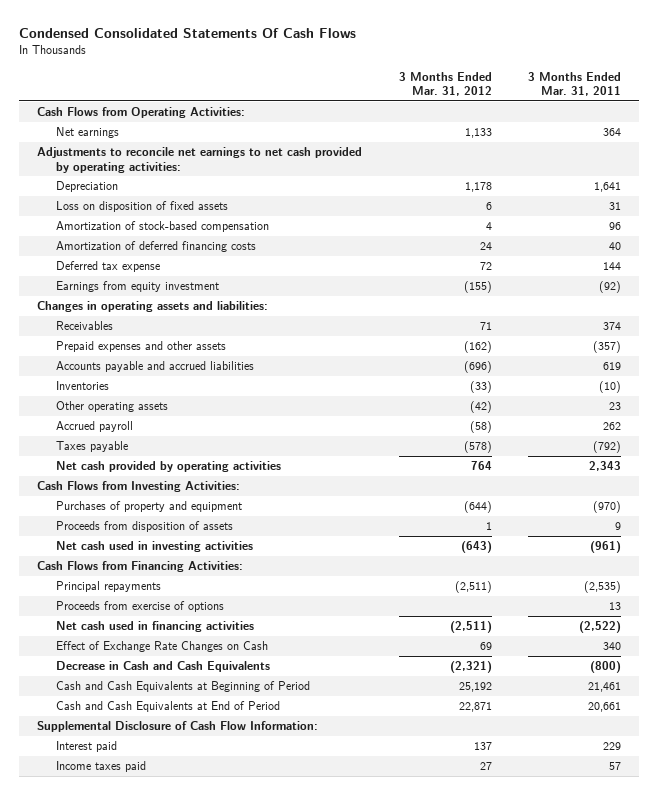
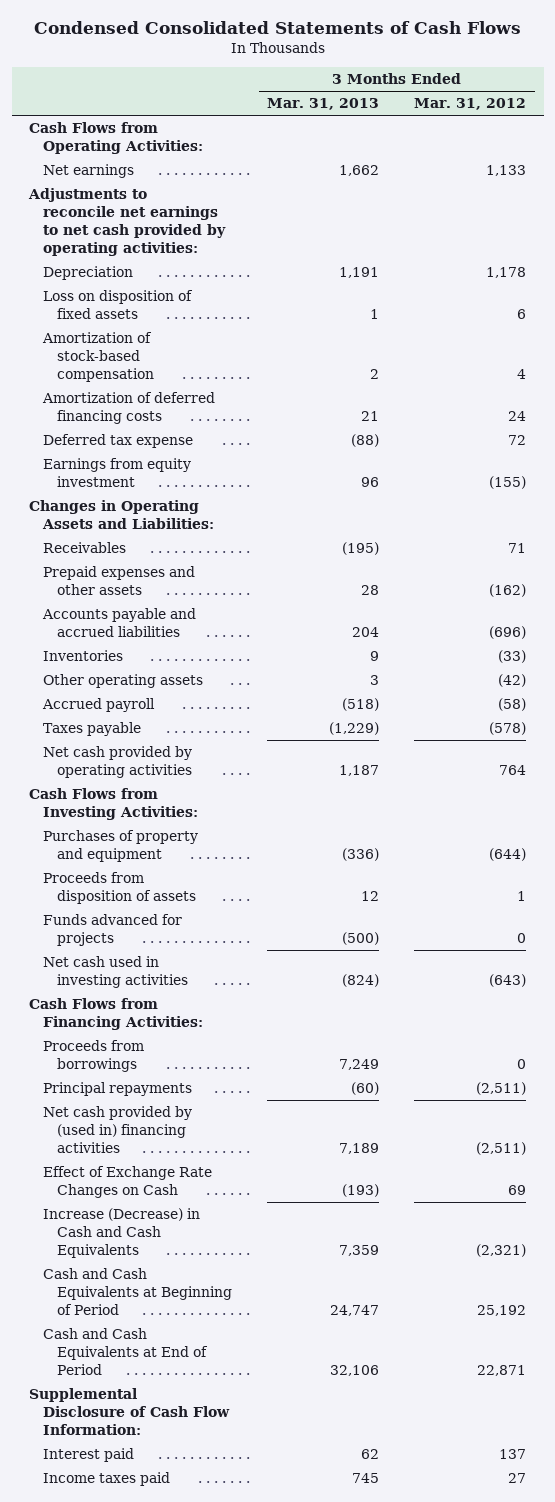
[19,27,357,38] Condensed Consolidated Statements Of Cash Flows -> [33,20,521,34] Condensed Consolidated Statements of Cash Flows
[528,71,622,97] 3 Months Ended Mar. 31, 2011 -> none
none -> [267,98,380,111] Mar. 31, 2013
[37,301,269,313] Changes in operating assets and liabilities: -> [29,500,215,530] Changes in Operating Assets and Liabilities:
none -> [43,914,183,947] Funds advanced for projects
none -> [43,1040,145,1073] Proceeds from borrowings
[56,601,225,613] Proceeds from exercise of options -> none
[56,621,255,633] Net cash used in financing activities -> [43,1106,193,1153] Net cash provided by (used in) financing activities
[56,661,271,673] Decrease in Cash and Cash Equivalents -> [43,1208,201,1258] Increase (Decrease) in Cash and Cash Equivalents

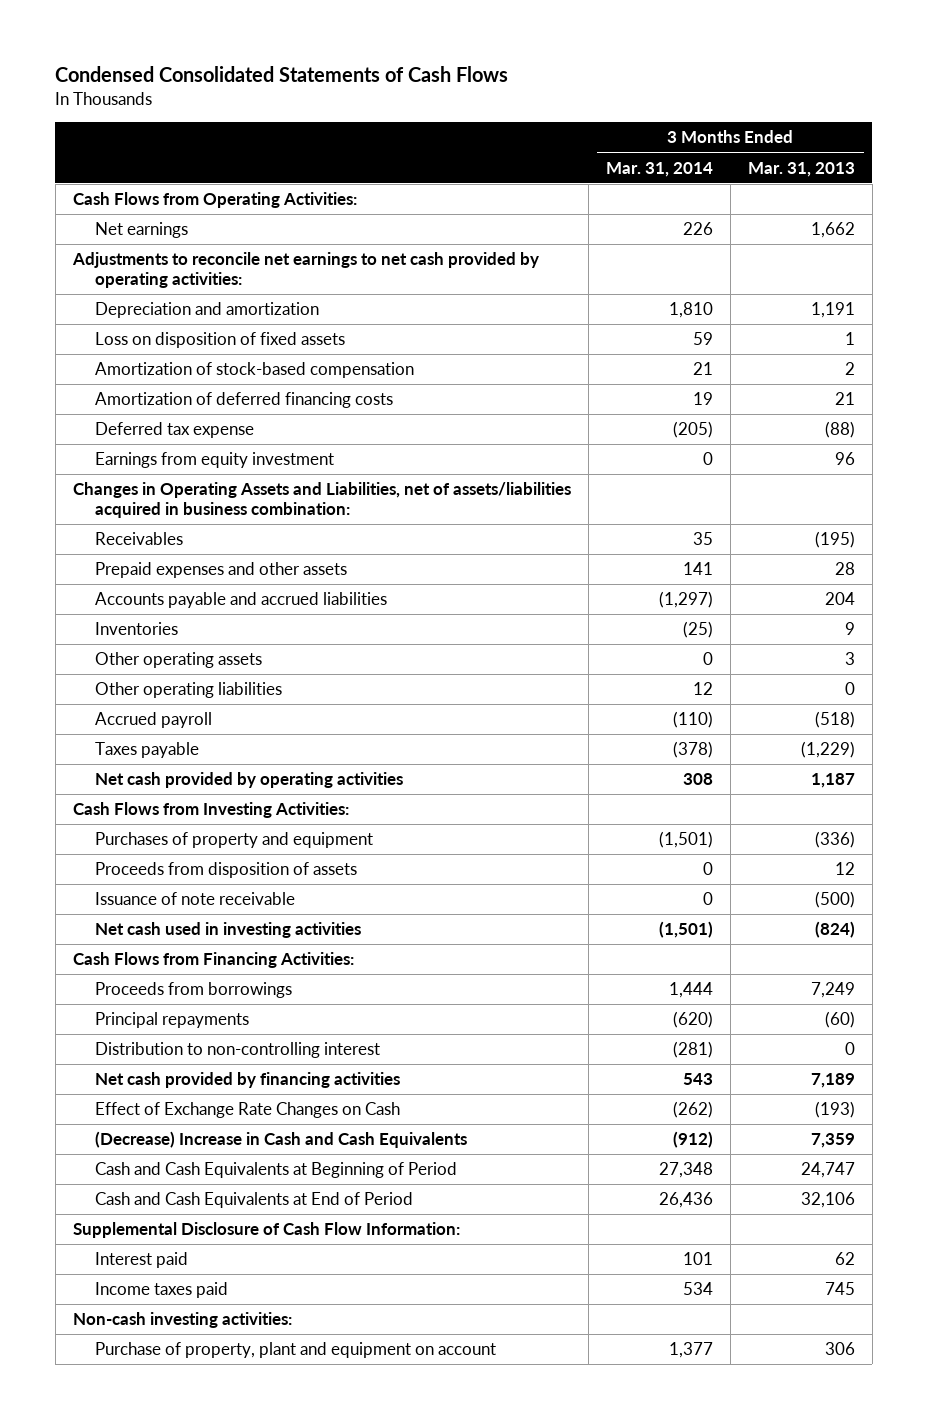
[414,98,527,111] Mar. 31, 2012 -> none
none -> [605,161,713,177] Mar. 31, 2014
[43,266,134,281] Depreciation -> [94,302,319,319] Depreciation and amortization
[29,500,215,530] Changes in Operating Assets and Liabilities: -> [72,482,571,519] Changes in Operating Assets and Liabilities, net of assets/liabilities acquired in business combination:
none -> [94,682,282,699] Other operating liabilities
[43,914,183,947] Funds advanced for projects -> none
none -> [94,892,295,906] Issuance of note receivable
none -> [94,1042,380,1059] Distribution to non-controlling interest
[43,1106,193,1153] Net cash provided by (used in) financing activities -> [94,1072,400,1089] Net cash provided by financing activities
[43,1208,201,1258] Increase (Decrease) in Cash and Cash Equivalents -> [94,1131,467,1149] (Decrease) Increase in Cash and Cash Equivalents
none -> [72,1312,292,1329] Non-cash investing activities:
none -> [94,1342,496,1359] Purchase of property, plant and equipment on account

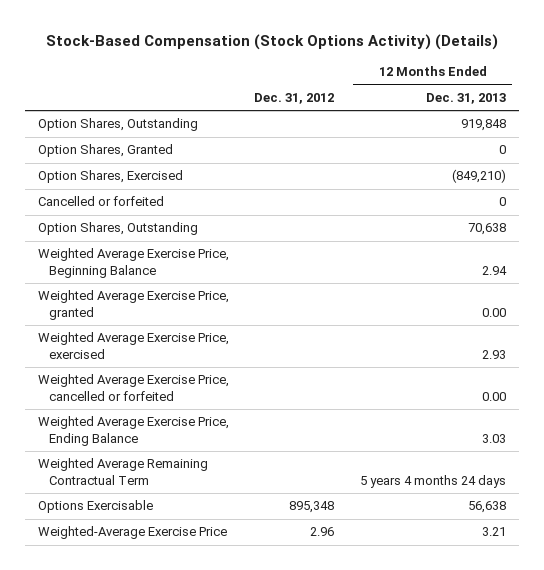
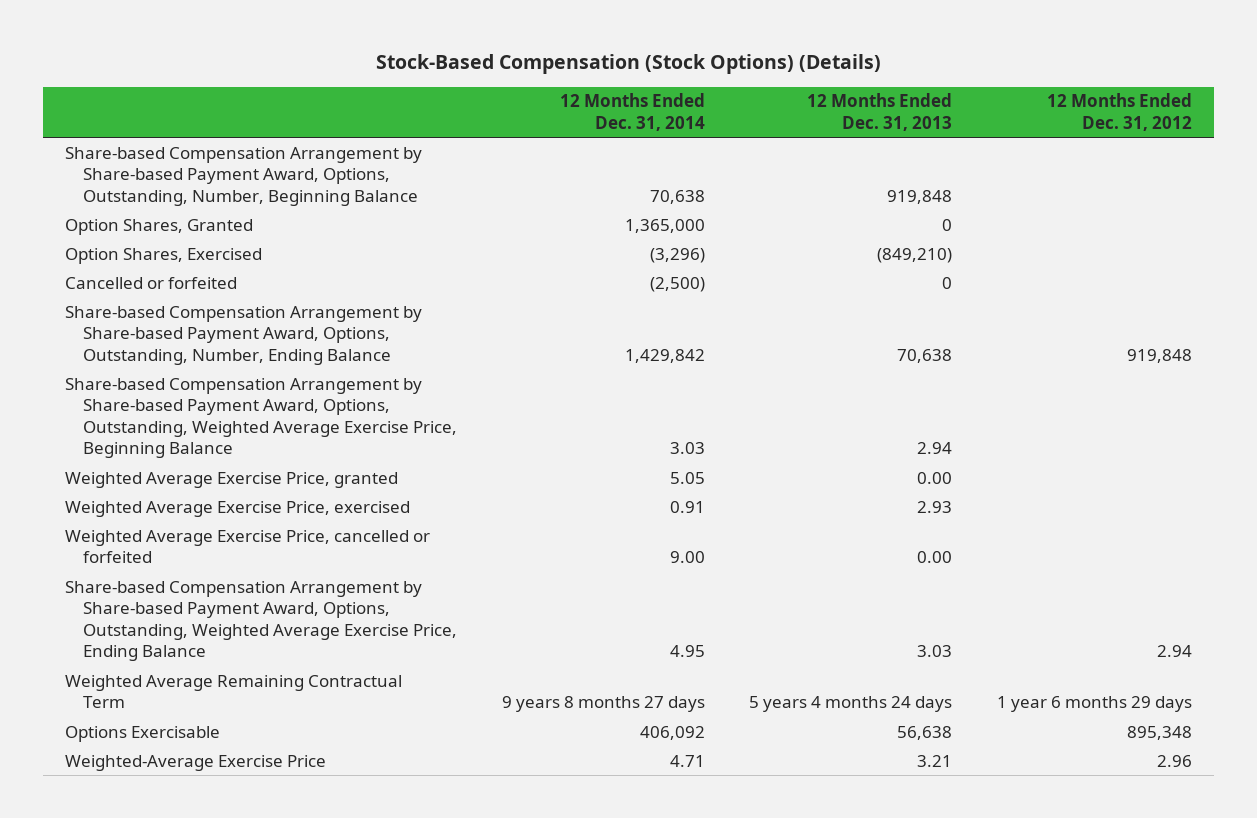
[45,33,498,50] Stock-Based Compensation (Stock Options Activity) (Details) -> [375,54,881,75] Stock-Based Compensation (Stock Options) (Details)
[254,93,335,105] Dec. 31, 2012 -> none
none -> [559,93,705,131] 12 Months Ended Dec. 31, 2014
none -> [1047,93,1193,131] 12 Months Ended Dec. 31, 2012
[37,118,198,132] Option Shares, Outstanding -> [65,146,423,206] Share-based Compensation Arrangement by Share-based Payment Award, Options, Outstanding, Number, Beginning Balance
[37,222,198,236] Option Shares, Outstanding -> [65,305,423,365] Share-based Compensation Arrangement by Share-based Payment Award, Options, Outstanding, Number, Ending Balance
[37,248,229,278] Weighted Average Exercise Price, Beginning Balance -> [65,377,457,459] Share-based Compensation Arrangement by Share-based Payment Award, Options, Outstanding, Weighted Average Exercise Price, Beginning Balance
[37,416,229,446] Weighted Average Exercise Price, Ending Balance -> [65,580,457,662] Share-based Compensation Arrangement by Share-based Payment Award, Options, Outstanding, Weighted Average Exercise Price, Ending Balance

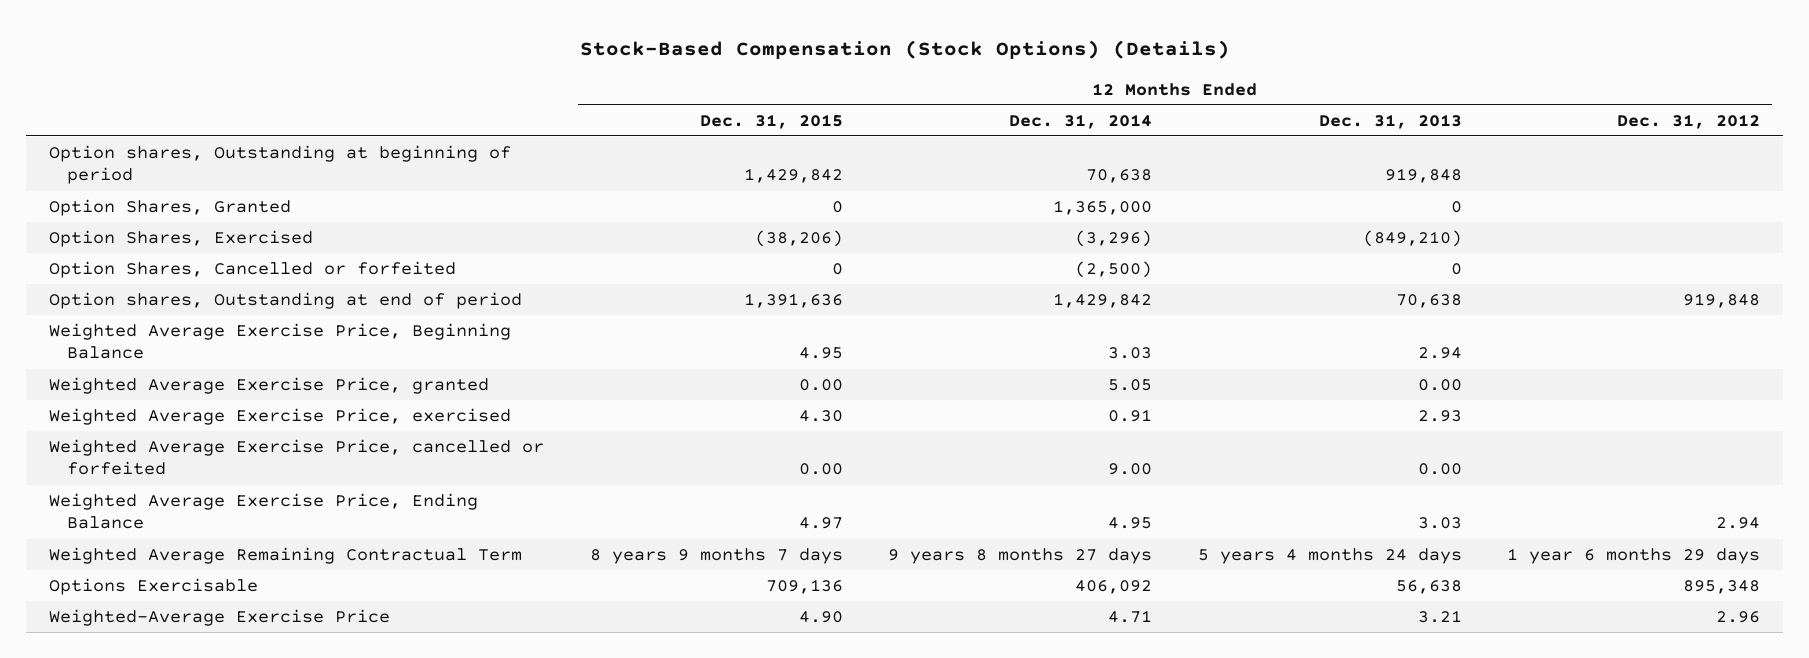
none -> [699,113,843,129] Dec. 31, 2015
[65,146,423,206] Share-based Compensation Arrangement by Share-based Payment Award, Options, Outstanding, Number, Beginning Balance -> [49,145,512,185] Option shares, Outstanding at beginning of period
[65,276,238,289] Cancelled or forfeited -> [49,261,457,279] Option Shares, Cancelled or forfeited
[65,305,423,365] Share-based Compensation Arrangement by Share-based Payment Award, Options, Outstanding, Number, Ending Balance -> [49,292,523,310] Option shares, Outstanding at end of period
[65,377,457,459] Share-based Compensation Arrangement by Share-based Payment Award, Options, Outstanding, Weighted Average Exercise Price, Beginning Balance -> [49,323,512,360] Weighted Average Exercise Price, Beginning Balance
[65,580,457,662] Share-based Compensation Arrangement by Share-based Payment Award, Options, Outstanding, Weighted Average Exercise Price, Ending Balance -> [49,493,479,530] Weighted Average Exercise Price, Ending Balance

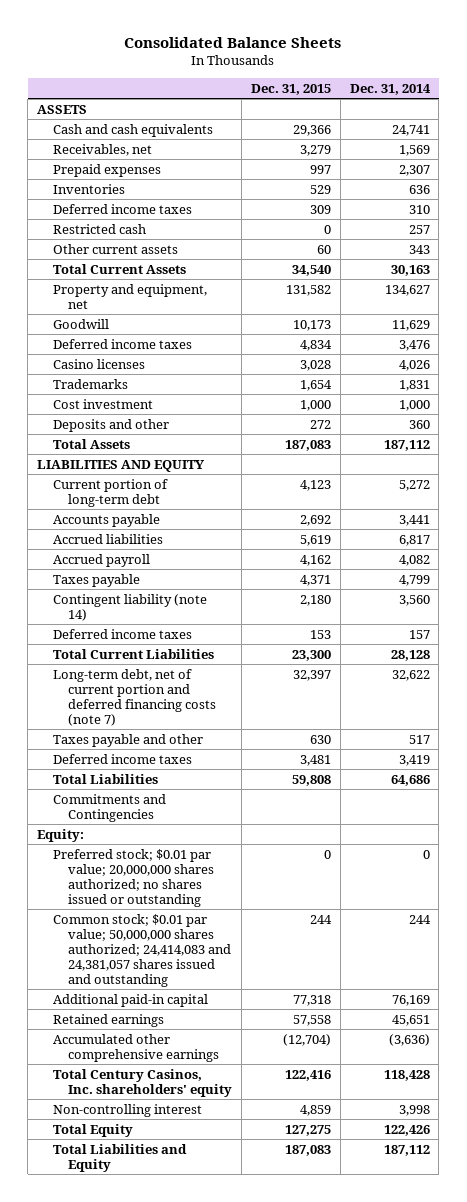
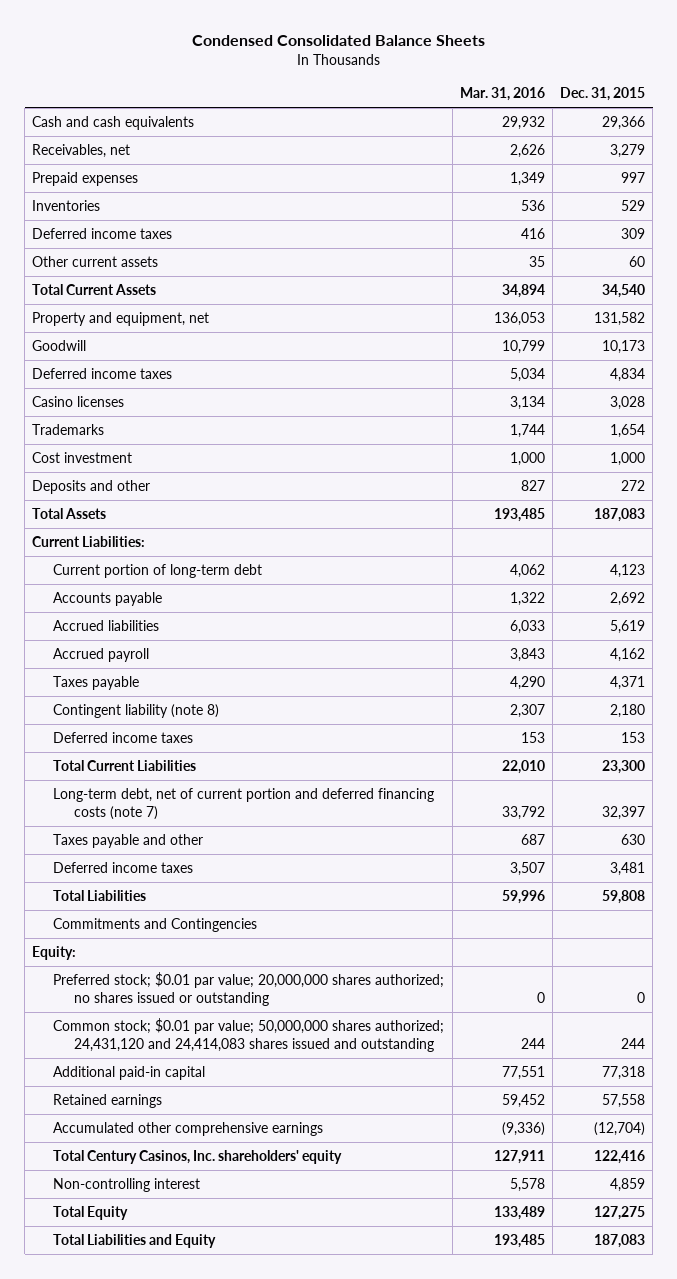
[124,36,342,48] Consolidated Balance Sheets -> [191,35,485,47] Condensed Consolidated Balance Sheets
[349,83,431,95] Dec. 31, 2014 -> none
none -> [459,87,545,102] Mar. 31, 2016
[37,104,88,114] ASSETS -> none
[52,223,146,234] Restricted cash -> none
[37,459,206,472] LIABILITIES AND EQUITY -> none
none -> [32,536,146,548] Current Liabilities:
[52,593,207,621] Contingent liability (note 14) -> [53,704,220,719] Contingent liability (note 8)
[52,913,231,987] Common stock; $0.01 par value; 50,000,000 shares authorized; 24,414,083 and 24,381,057 shares issued and outstanding -> [53,1018,445,1053] Common stock; $0.01 par value; 50,000,000 shares authorized; 24,431,120 and 24,414,083 shares issued and outstanding

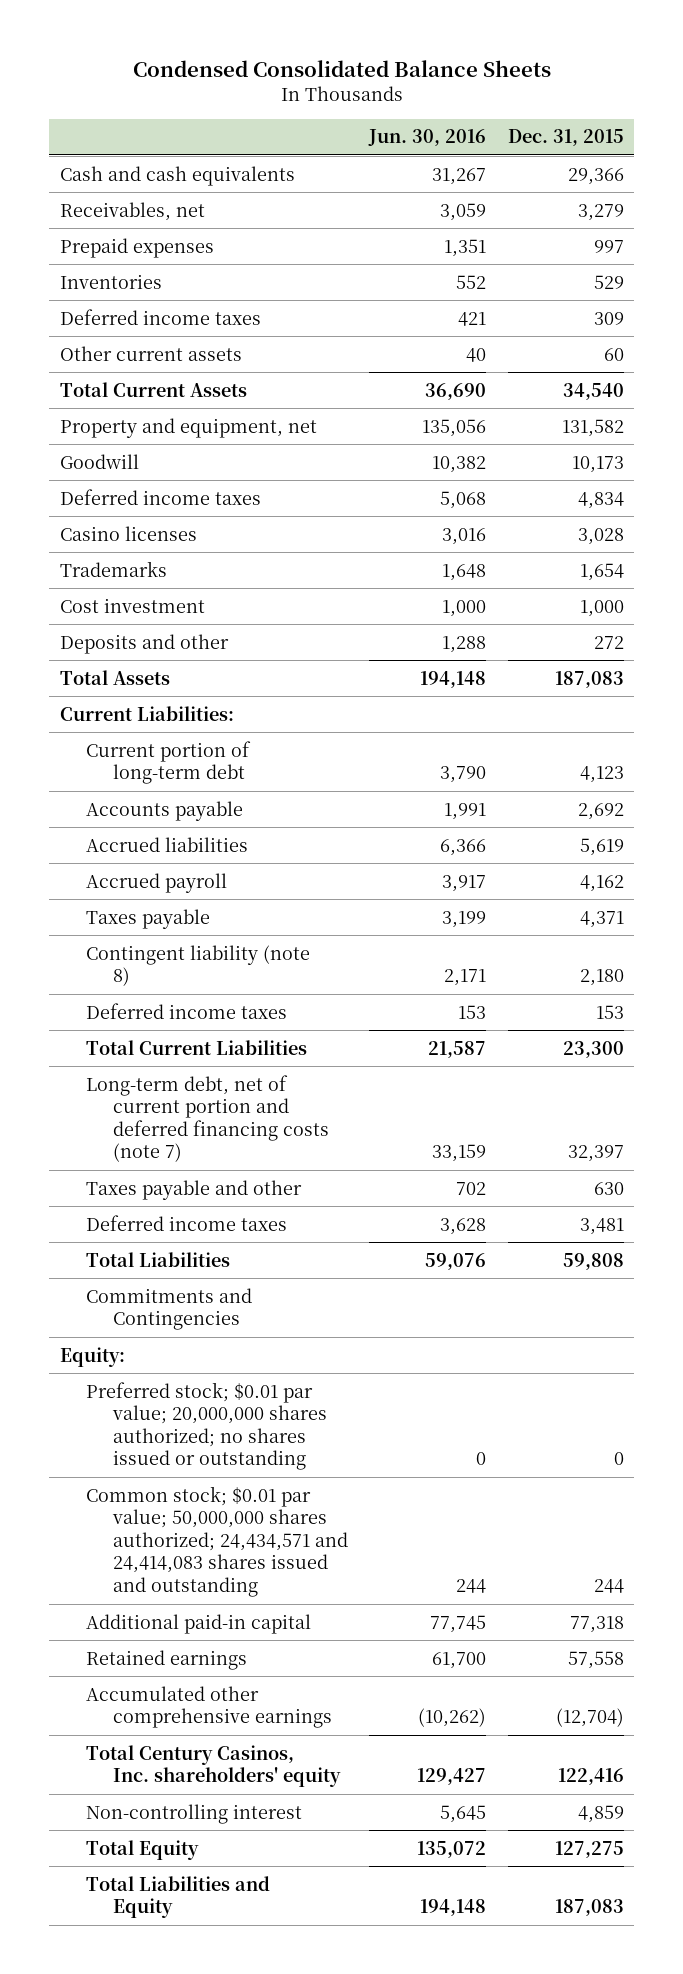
[459,87,545,102] Mar. 31, 2016 -> none
none -> [368,129,487,147] Jun. 30, 2016
[53,1018,445,1053] Common stock; $0.01 par value; 50,000,000 shares authorized; 24,431,120 and 24,414,083 shares issued and outstanding -> [86,1485,349,1598] Common stock; $0.01 par value; 50,000,000 shares authorized; 24,434,571 and 24,414,083 shares issued and outstanding

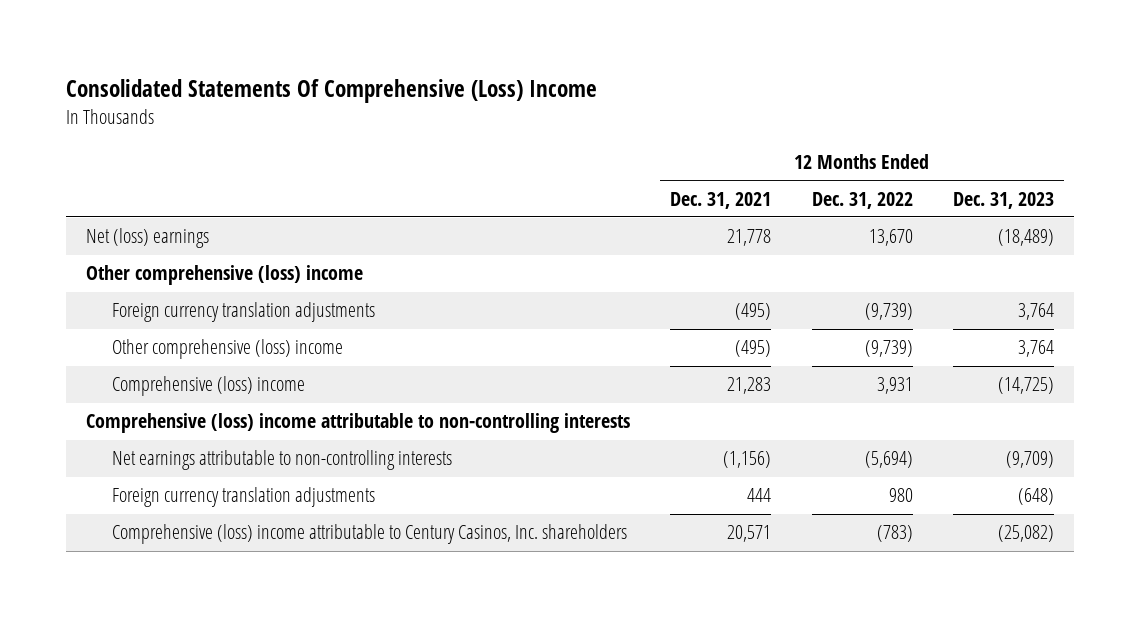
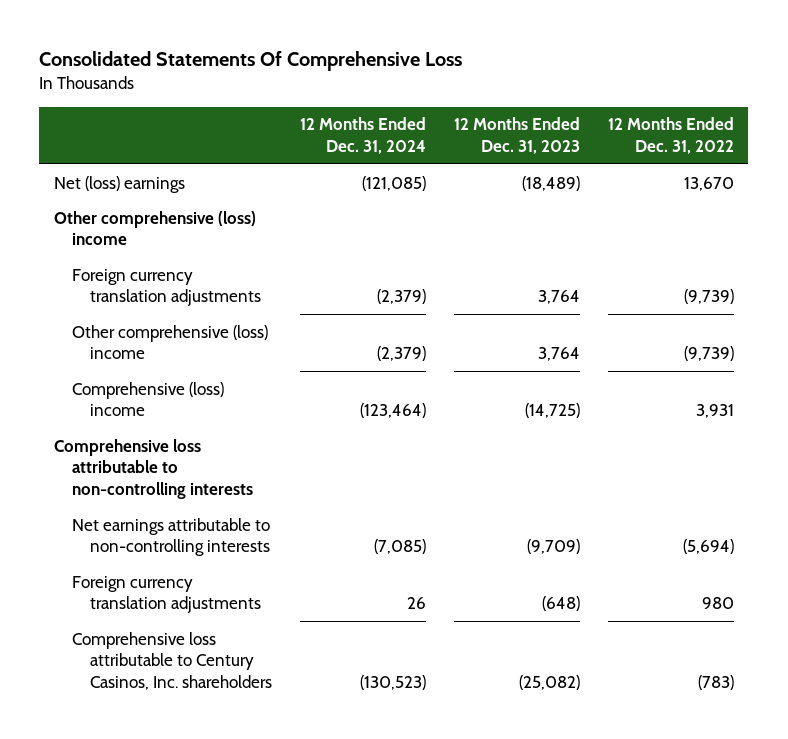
[65,78,597,103] Consolidated Statements Of Comprehensive (Loss) Income -> [39,51,463,72] Consolidated Statements Of Comprehensive Loss
[670,191,772,209] Dec. 31, 2021 -> none
none -> [299,117,426,155] 12 Months Ended Dec. 31, 2024
[86,413,631,434] Comprehensive (loss) income attributable to non-controlling interests -> [53,438,253,500] Comprehensive loss attributable to non-controlling interests
[111,524,627,545] Comprehensive (loss) income attributable to Century Casinos, Inc. shareholders -> [71,631,272,691] Comprehensive loss attributable to Century Casinos, Inc. shareholders

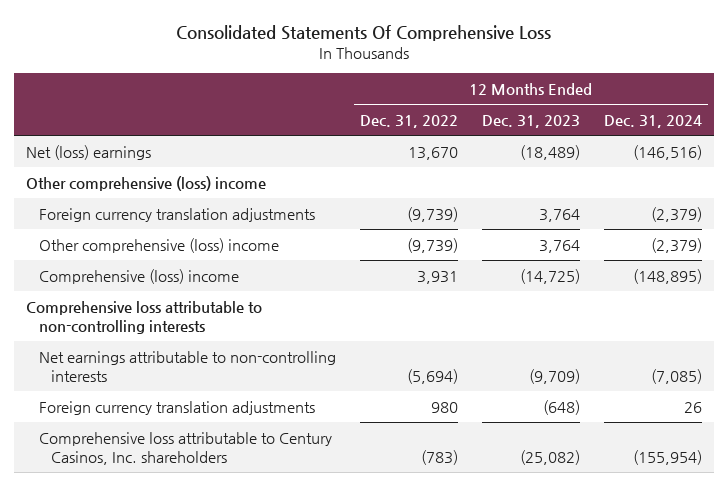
[361,175,426,191] (121,085) -> [632,144,702,160] (146,516)
[359,403,426,419] (123,464) -> [632,268,702,284] (148,895)
[359,675,426,691] (130,523) -> [632,450,702,466] (155,954)

